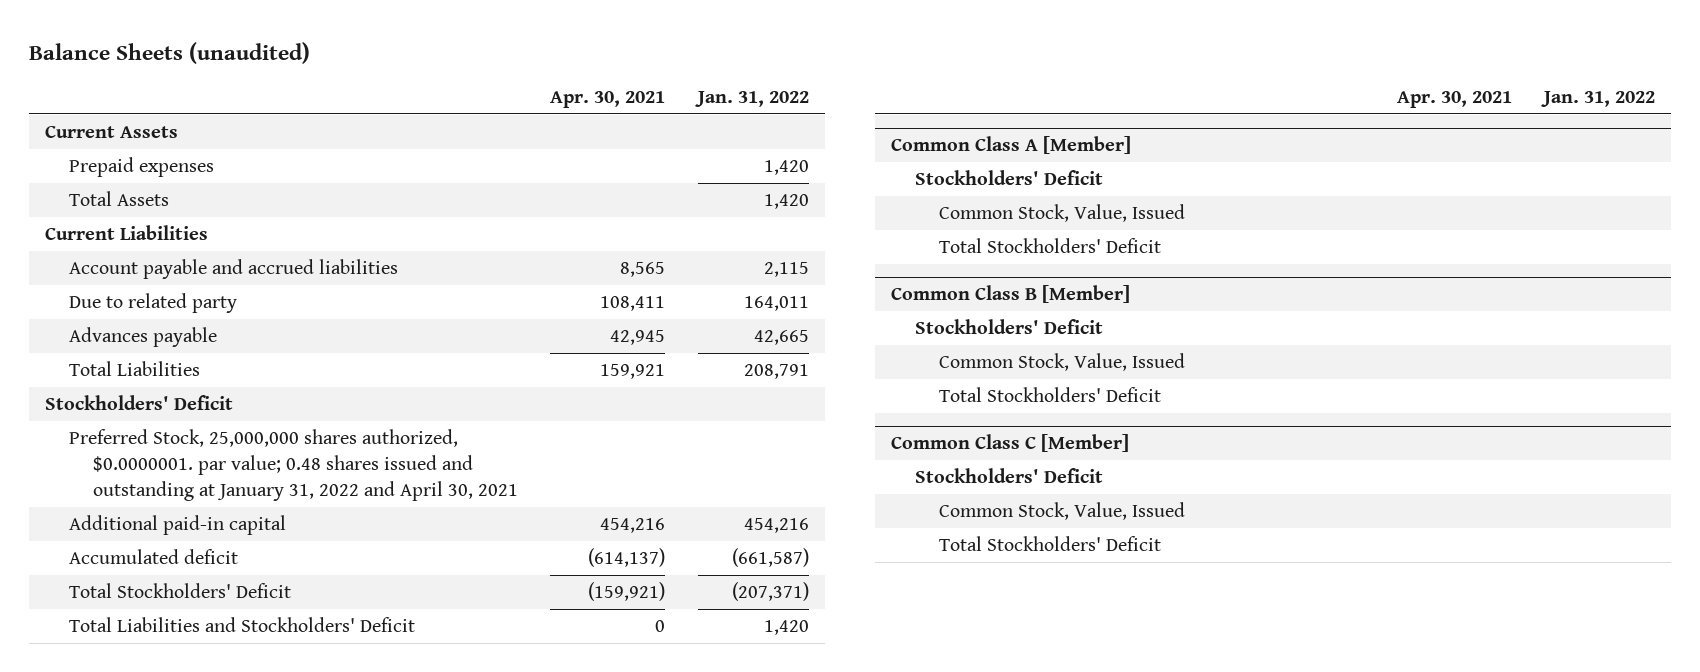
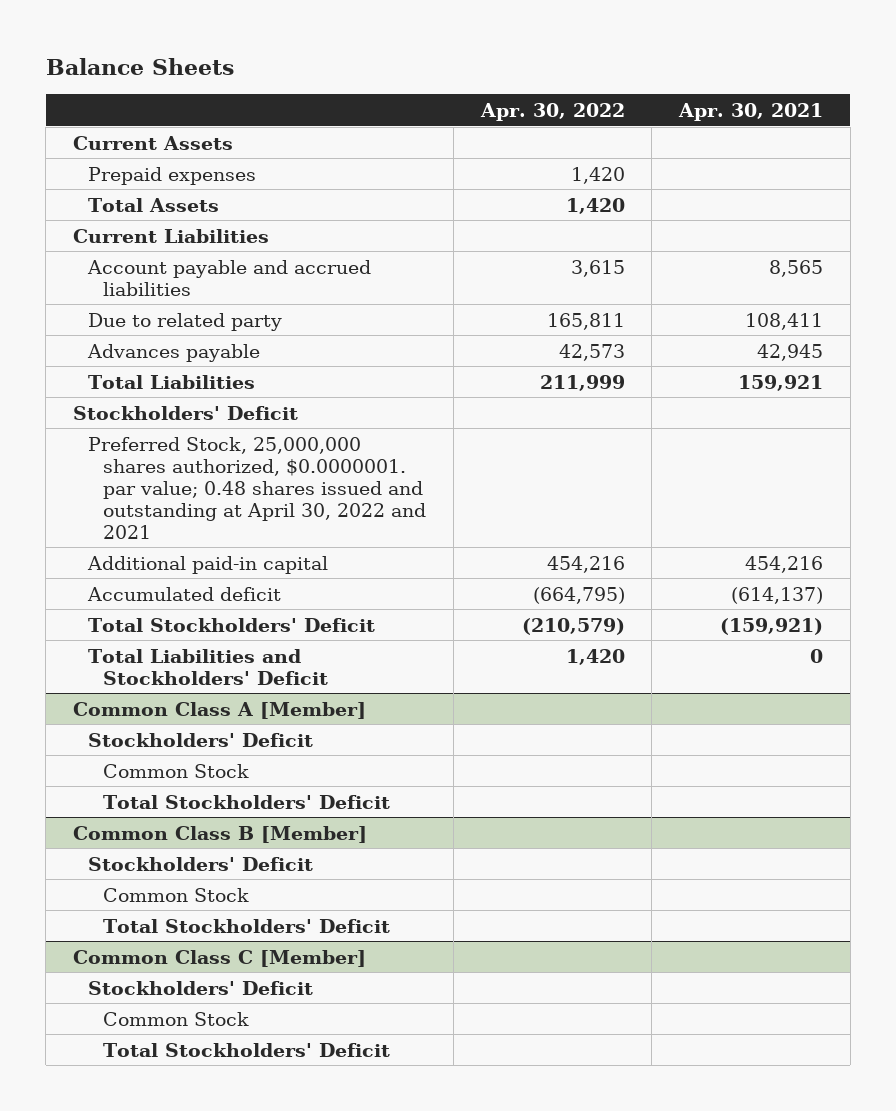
[28,41,310,64] Balance Sheets (unaudited) -> [45,58,234,76] Balance Sheets
[694,91,809,108] Jan. 31, 2022 -> none
none -> [479,102,625,121] Apr. 30, 2022
[68,429,518,502] Preferred Stock, 25,000,000 shares authorized, $0.0000001. par value; 0.48 shares issued and outstanding at January 31, 2022 and April 30, 2021 -> [88,436,427,539] Preferred Stock, 25,000,000 shares authorized, $0.0000001. par value; 0.48 shares issued and outstanding at April 30, 2022 and 2021
[939,204,1186,223] Common Stock, Value, Issued -> [103,763,250,778] Common Stock
[939,353,1186,372] Common Stock, Value, Issued -> [103,887,250,902] Common Stock
[939,502,1186,521] Common Stock, Value, Issued -> [103,1011,250,1026] Common Stock

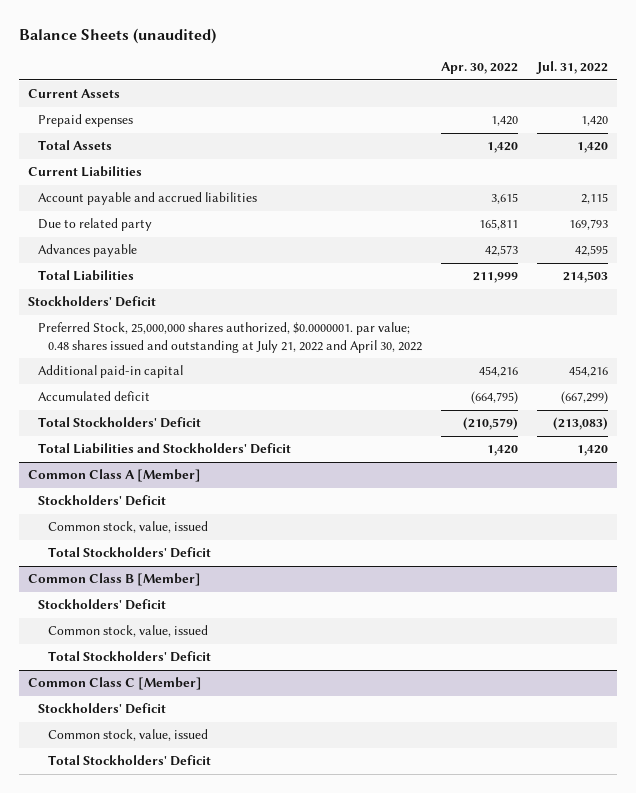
[45,58,234,76] Balance Sheets -> [19,28,217,45] Balance Sheets (unaudited)
[678,102,824,121] Apr. 30, 2021 -> none
none -> [535,61,608,75] Jul. 31, 2022
[88,436,427,539] Preferred Stock, 25,000,000 shares authorized, $0.0000001. par value; 0.48 shares issued and outstanding at April 30, 2022 and 2021 -> [38,322,423,353] Preferred Stock, 25,000,000 shares authorized, $0.0000001. par value; 0.48 shares issued and outstanding at July 21, 2022 and April 30, 2022
[103,763,250,778] Common Stock -> [48,521,209,534] Common stock, value, issued
[103,887,250,902] Common Stock -> [48,625,209,638] Common stock, value, issued
[103,1011,250,1026] Common Stock -> [48,729,209,742] Common stock, value, issued

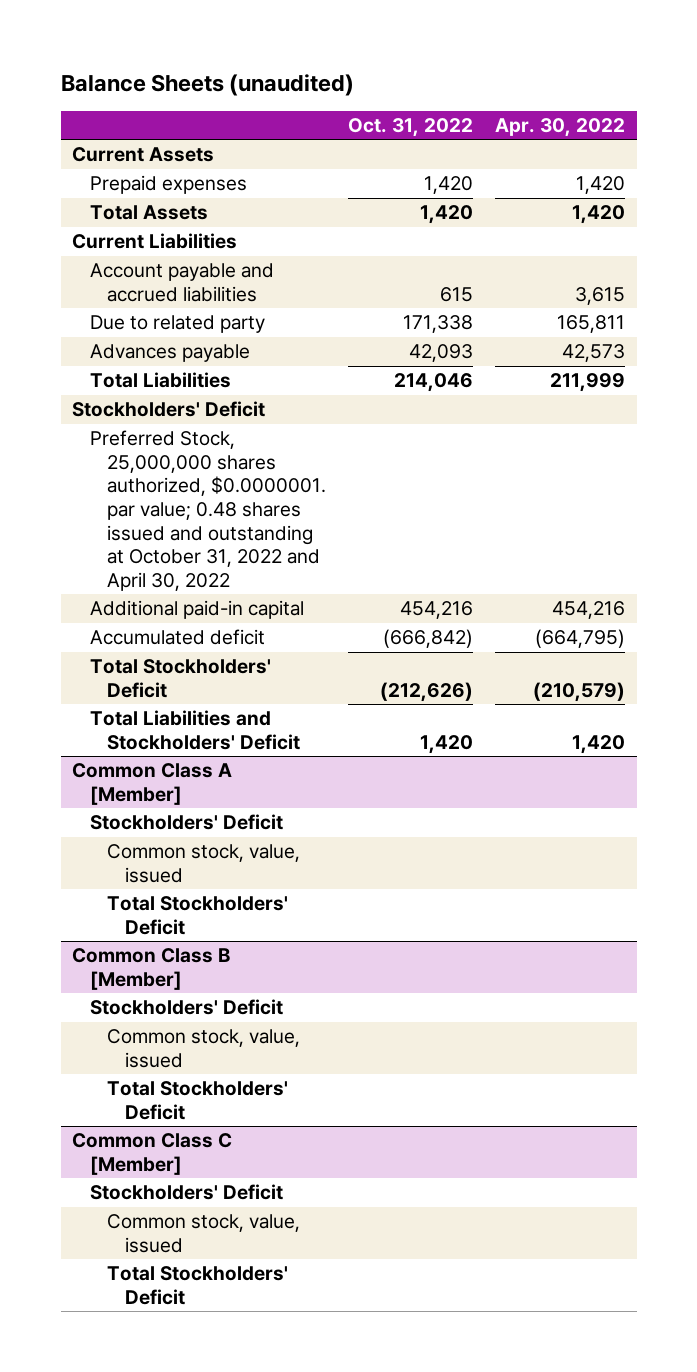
[535,61,608,75] Jul. 31, 2022 -> none
none -> [348,118,474,138] Oct. 31, 2022
[38,322,423,353] Preferred Stock, 25,000,000 shares authorized, $0.0000001. par value; 0.48 shares issued and outstanding at July 21, 2022 and April 30, 2022 -> [89,430,327,591] Preferred Stock, 25,000,000 shares authorized, $0.0000001. par value; 0.48 shares issued and outstanding at October 31, 2022 and April 30, 2022

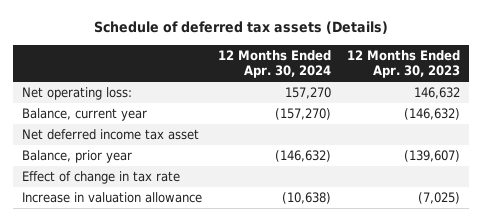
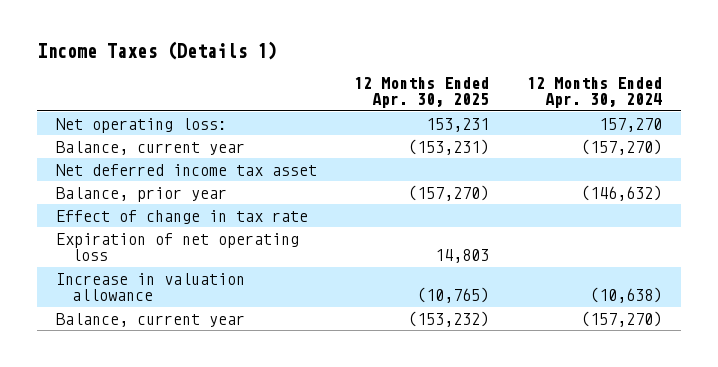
[93,21,388,35] Schedule of deferred tax assets (Details) -> [36,40,277,60] Income Taxes (Details 1)
[347,49,461,79] 12 Months Ended Apr. 30, 2023 -> none
none -> [354,76,490,109] 12 Months Ended Apr. 30, 2025
none -> [55,232,299,262] Expiration of net operating loss
none -> [55,312,245,327] Balance, current year

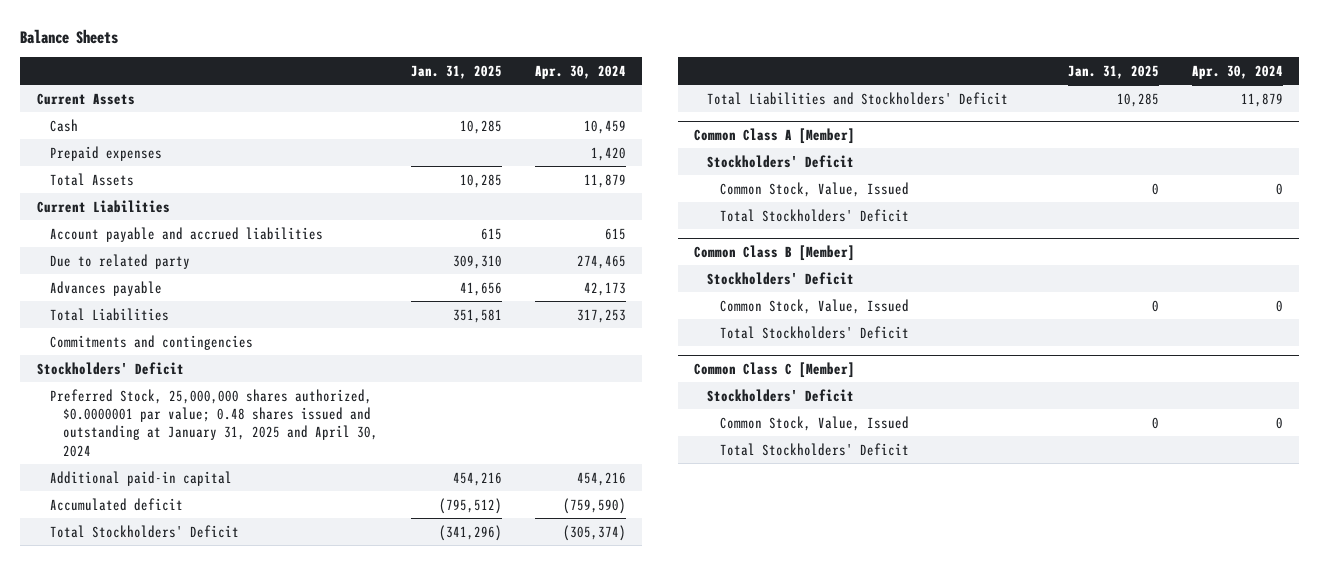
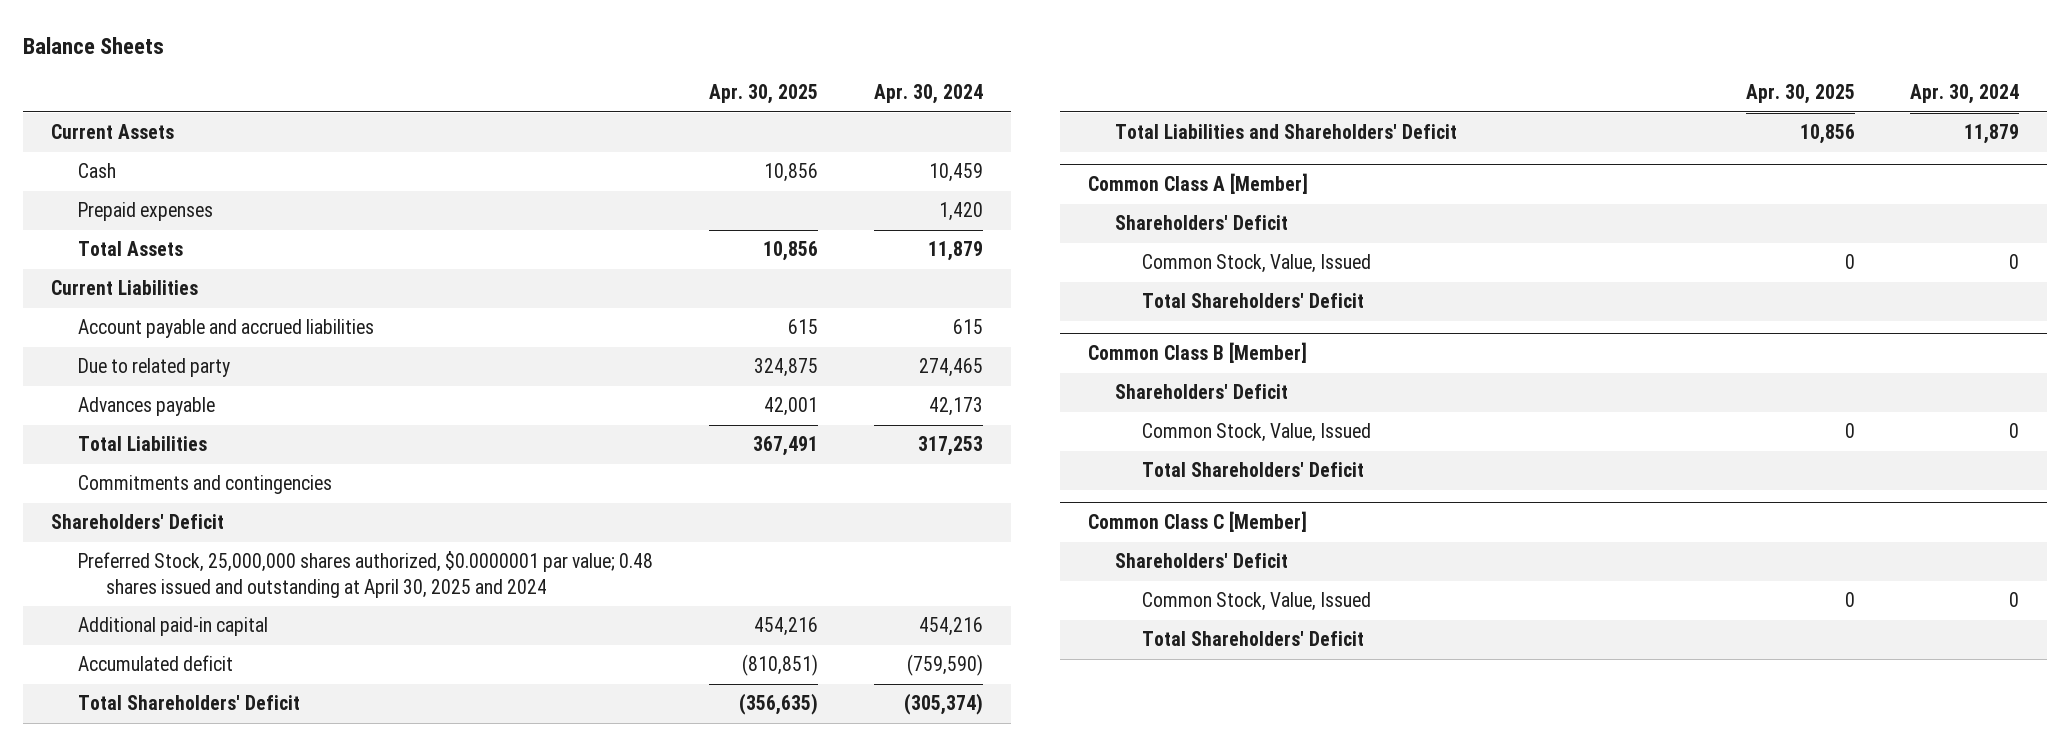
[410,64,502,79] Jan. 31, 2025 -> none
none -> [709,84,819,105] Apr. 30, 2025
[36,361,184,375] Stockholders' Deficit -> [51,514,225,530] Shareholders' Deficit
[49,388,379,457] Preferred Stock, 25,000,000 shares authorized, $0.0000001 par value; 0.48 shares issued and outstanding at January 31, 2025 and April 30, 2024 -> [78,551,654,598] Preferred Stock, 25,000,000 shares authorized, $0.0000001 par value; 0.48 shares issued and outstanding at April 30, 2025 and 2024
[49,524,239,538] Total Stockholders' Deficit -> [78,695,301,711] Total Shareholders' Deficit
[707,91,1009,105] Total Liabilities and Stockholders' Deficit -> [1114,124,1457,140] Total Liabilities and Shareholders' Deficit
[707,154,855,168] Stockholders' Deficit -> [1114,215,1288,231] Shareholders' Deficit
[720,208,910,222] Total Stockholders' Deficit -> [1142,293,1365,309] Total Shareholders' Deficit
[707,271,855,285] Stockholders' Deficit -> [1114,384,1288,400] Shareholders' Deficit
[720,325,910,339] Total Stockholders' Deficit -> [1142,462,1365,478] Total Shareholders' Deficit
[707,388,855,402] Stockholders' Deficit -> [1114,553,1288,569] Shareholders' Deficit
[720,442,910,456] Total Stockholders' Deficit -> [1142,631,1365,647] Total Shareholders' Deficit

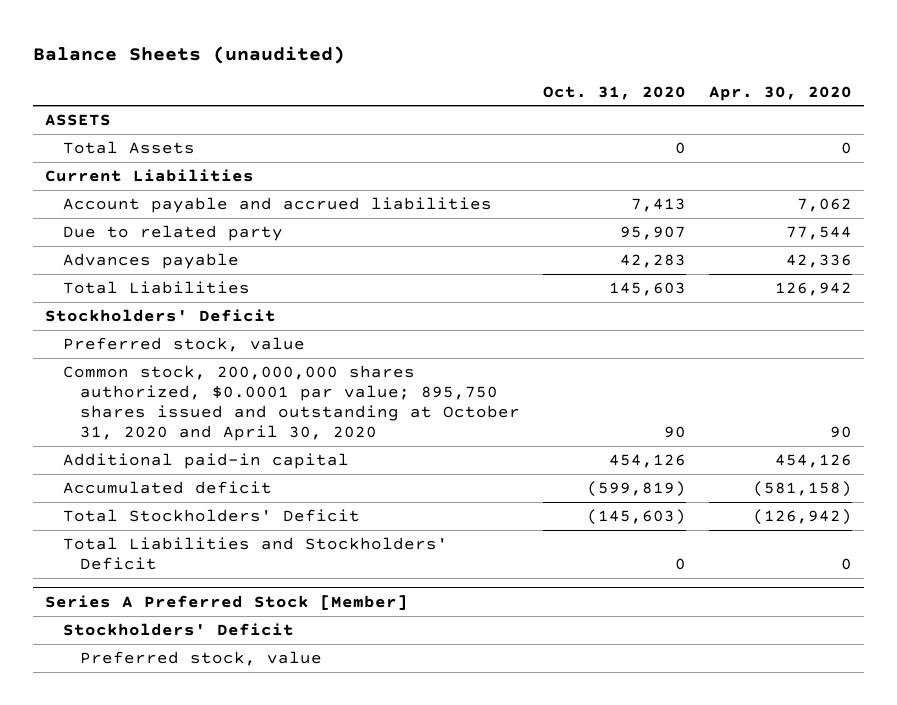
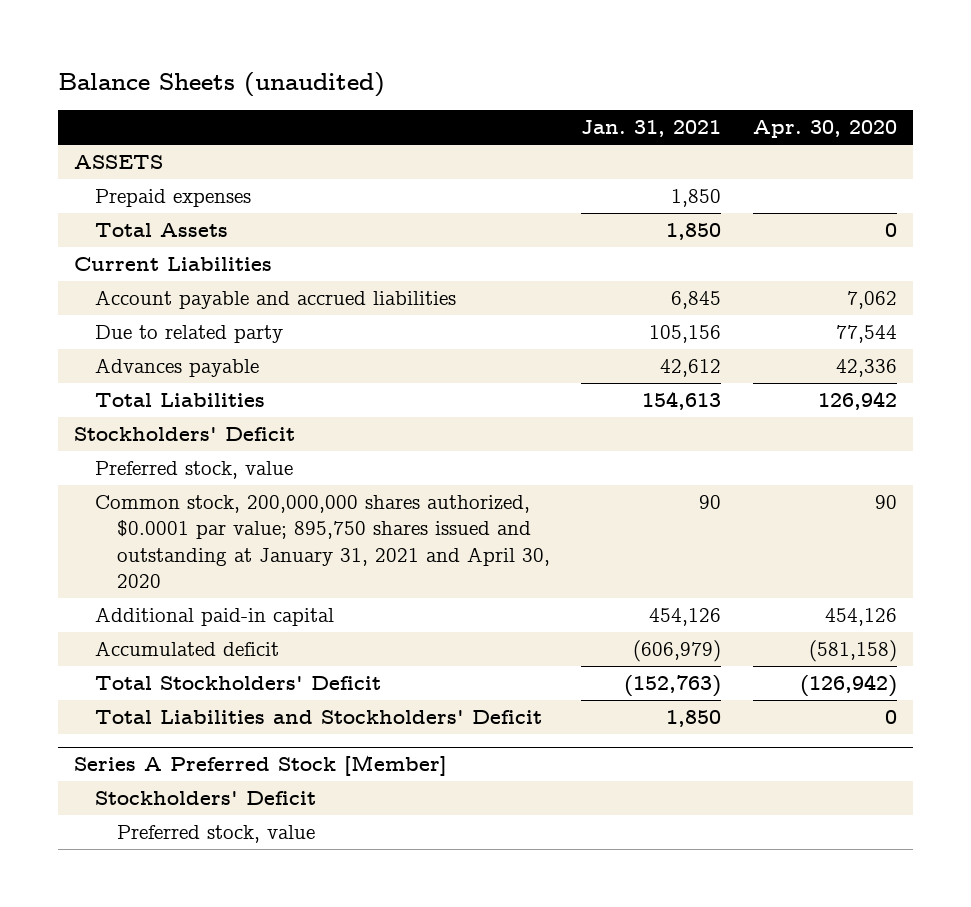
[543,85,687,100] Oct. 31, 2020 -> none
none -> [581,120,722,138] Jan. 31, 2021
none -> [95,189,252,208] Prepaid expenses
[62,364,521,441] Common stock, 200,000,000 shares authorized, $0.0001 par value; 895,750 shares issued and outstanding at October 31, 2020 and April 30, 2020 -> [95,495,550,588] Common stock, 200,000,000 shares authorized, $0.0001 par value; 895,750 shares issued and outstanding at January 31, 2021 and April 30, 2020

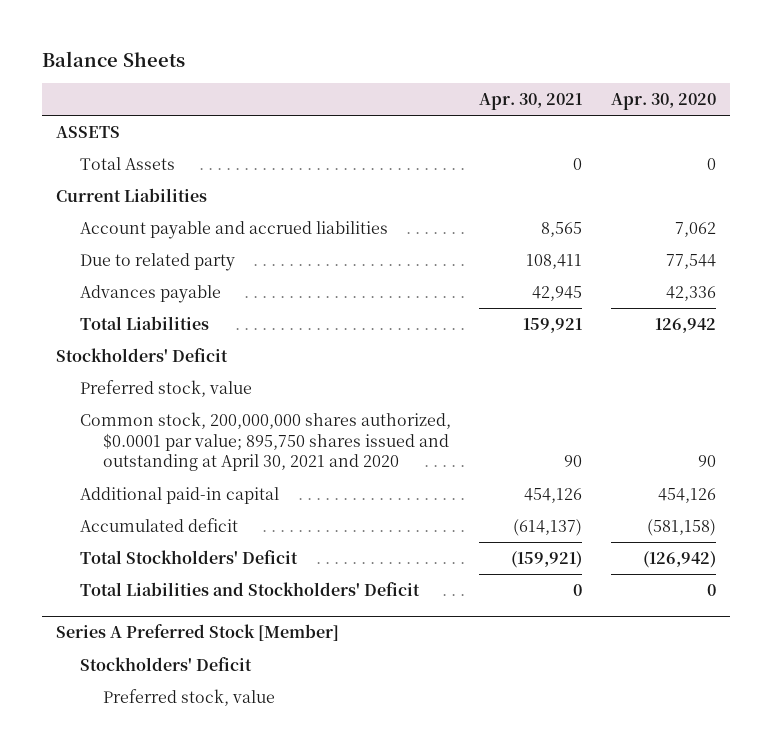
[57,71,385,97] Balance Sheets (unaudited) -> [41,50,185,67] Balance Sheets
[581,120,722,138] Jan. 31, 2021 -> none
none -> [479,93,583,111] Apr. 30, 2021
[95,189,252,208] Prepaid expenses -> none
[95,495,550,588] Common stock, 200,000,000 shares authorized, $0.0001 par value; 895,750 shares issued and outstanding at January 31, 2021 and April 30, 2020 -> [79,412,451,472] Common stock, 200,000,000 shares authorized, $0.0001 par value; 895,750 shares issued and outstanding at April 30, 2021 and 2020

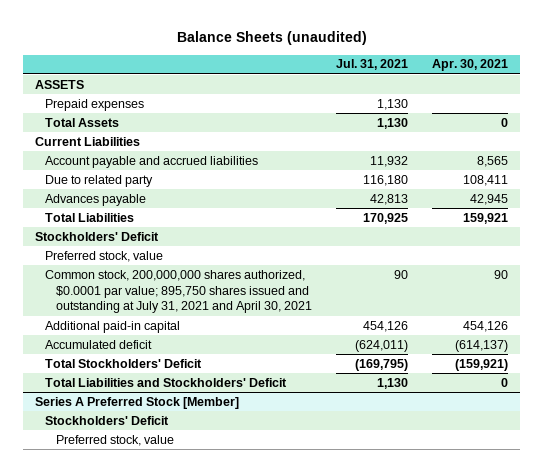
[41,50,185,67] Balance Sheets -> [176,31,367,46] Balance Sheets (unaudited)
[610,93,716,111] Apr. 30, 2020 -> none
none -> [335,59,408,71] Jul. 31, 2021
none -> [45,98,145,111] Prepaid expenses
[79,412,451,472] Common stock, 200,000,000 shares authorized, $0.0001 par value; 895,750 shares issued and outstanding at April 30, 2021 and 2020 -> [45,269,312,314] Common stock, 200,000,000 shares authorized, $0.0001 par value; 895,750 shares issued and outstanding at July 31, 2021 and April 30, 2021

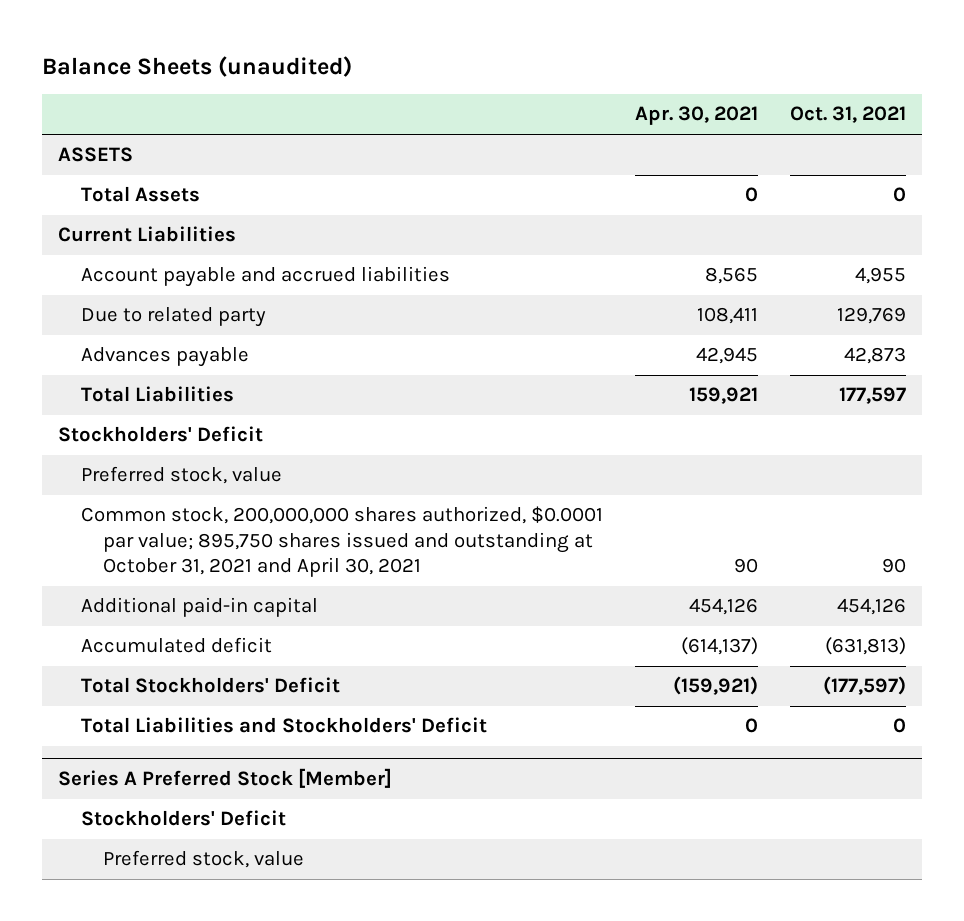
[335,59,408,71] Jul. 31, 2021 -> none
none -> [789,106,906,124] Oct. 31, 2021
[45,98,145,111] Prepaid expenses -> none
[45,269,312,314] Common stock, 200,000,000 shares authorized, $0.0001 par value; 895,750 shares issued and outstanding at July 31, 2021 and April 30, 2021 -> [80,506,603,577] Common stock, 200,000,000 shares authorized, $0.0001 par value; 895,750 shares issued and outstanding at October 31, 2021 and April 30, 2021

